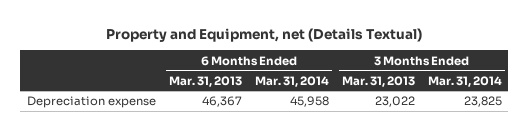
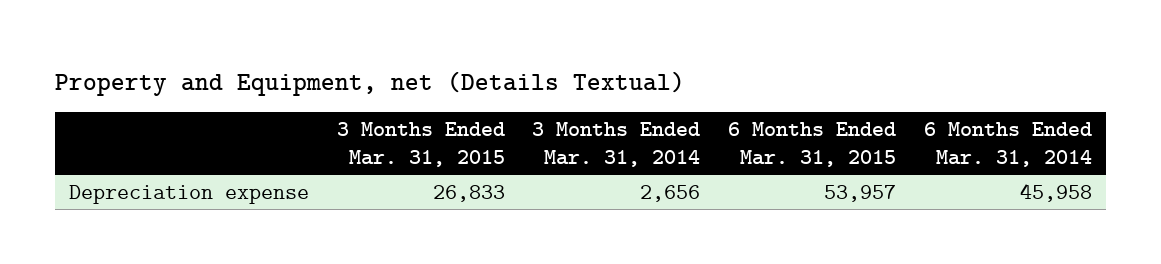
[168,75,242,87] Mar. 31, 2013 -> none
[341,75,415,87] Mar. 31, 2013 -> none
none -> [336,121,505,167] 3 Months Ended Mar. 31, 2015
none -> [728,121,897,167] 6 Months Ended Mar. 31, 2015
[463,96,502,108] 23,825 -> [640,184,701,202] 2,656

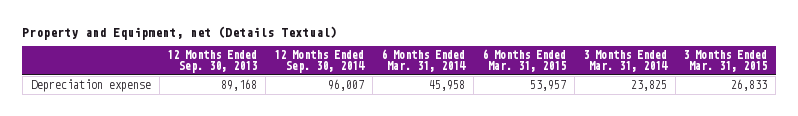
none -> [167,50,258,74] 12 Months Ended Sep. 30, 2013
none -> [274,50,366,74] 12 Months Ended Sep. 30, 2014
[640,184,701,202] 2,656 -> [630,80,667,92] 23,825

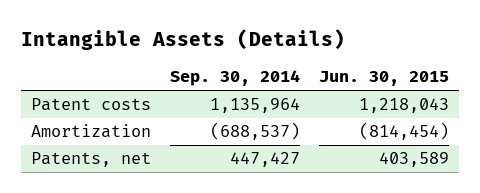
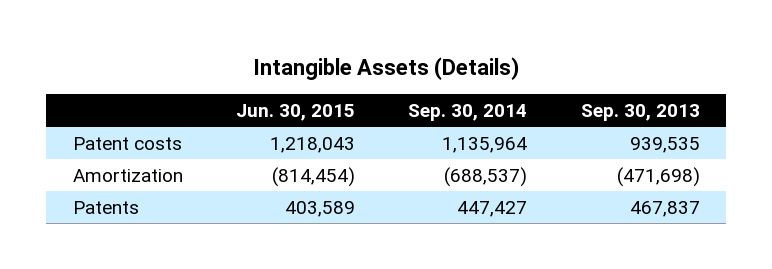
none -> [580,104,700,122] Sep. 30, 2013
[30,152,151,168] Patents, net -> [72,200,139,214] Patents

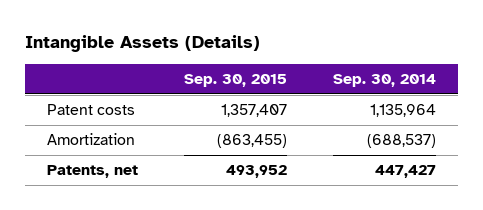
[235,104,355,122] Jun. 30, 2015 -> none
[580,104,700,122] Sep. 30, 2013 -> none
none -> [183,73,287,87] Sep. 30, 2015
[72,200,139,214] Patents -> [47,165,139,179] Patents, net

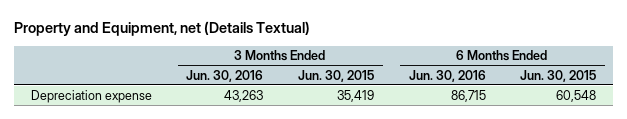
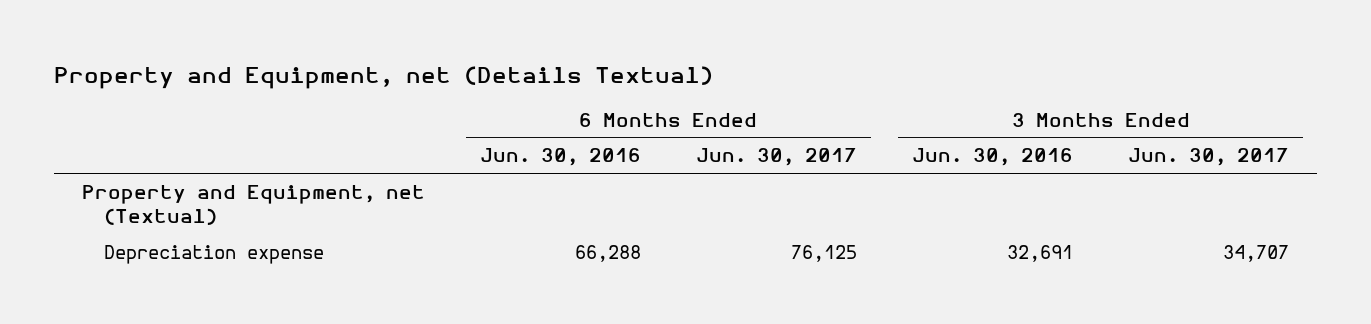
[297,69,374,82] Jun. 30, 2015 -> none
[520,69,597,82] Jun. 30, 2015 -> none
none -> [696,148,858,167] Jun. 30, 2017
none -> [1128,148,1290,167] Jun. 30, 2017
none -> [81,184,425,225] Property and Equipment, net (Textual)
[224,90,264,103] 43,263 -> [1007,244,1074,262] 32,691
[450,90,486,103] 86,715 -> [574,244,641,262] 66,288

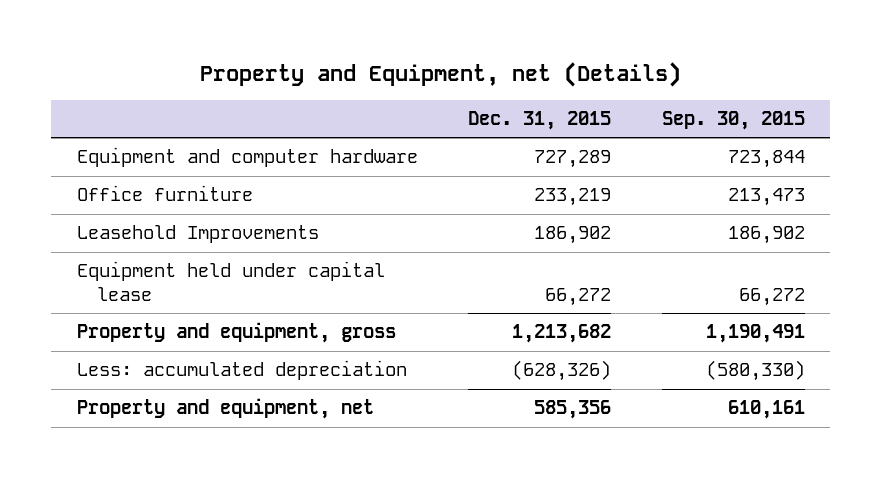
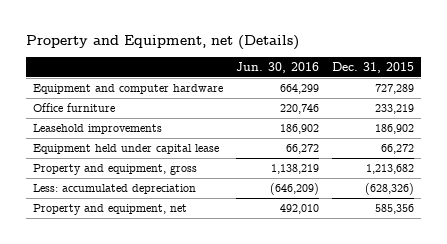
[661,111,805,131] Sep. 30, 2015 -> none
none -> [236,62,320,74] Jun. 30, 2016
[76,225,319,244] Leasehold Improvements -> [33,123,163,134] Leasehold improvements

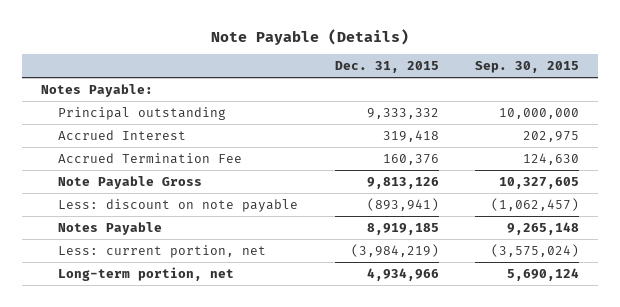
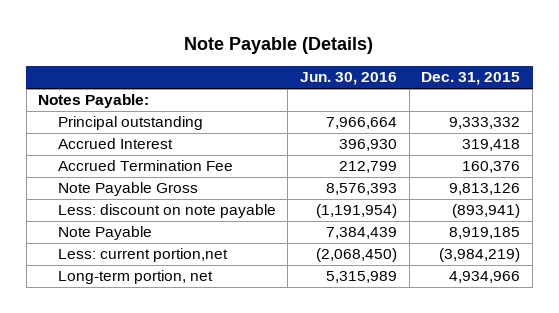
[475,61,580,74] Sep. 30, 2015 -> none
none -> [300,72,398,86] Jun. 30, 2016
[57,222,162,236] Notes Payable -> [57,226,152,241] Note Payable
[57,245,266,259] Less: current portion, net -> [57,248,228,263] Less: current portion,net

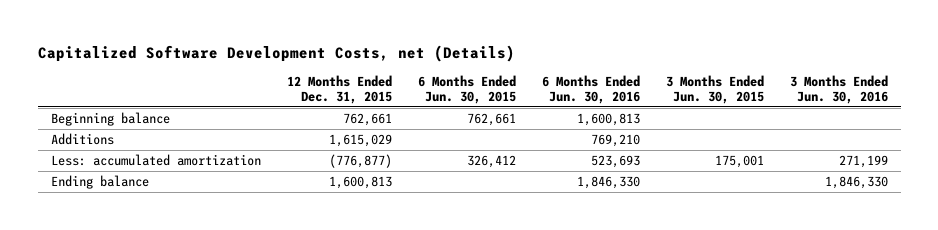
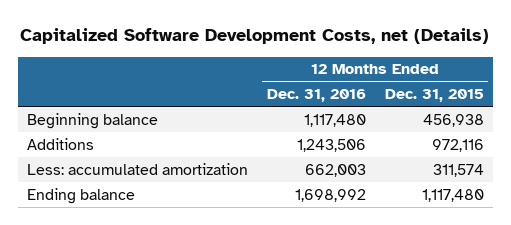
[417,74,516,104] 6 Months Ended Jun. 30, 2015 -> none
[541,74,640,104] 6 Months Ended Jun. 30, 2016 -> none
[665,74,764,104] 3 Months Ended Jun. 30, 2015 -> none
[789,74,888,104] 3 Months Ended Jun. 30, 2016 -> none
none -> [266,89,366,103] Dec. 31, 2016
[342,112,392,126] 762,661 -> [422,113,484,127] 456,938
[328,133,392,147] 1,615,029 -> [431,138,484,152] 972,116
[328,153,392,168] (776,877) -> [432,163,484,177] 311,574
[328,175,392,189] 1,600,813 -> [421,188,484,202] 1,117,480

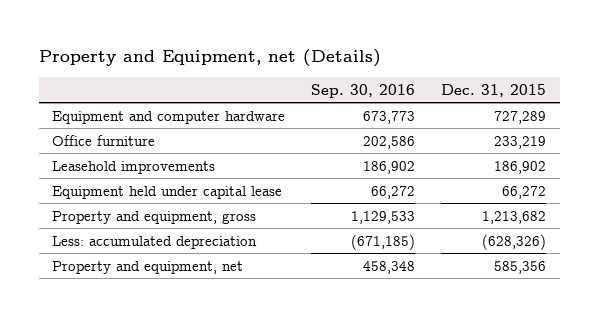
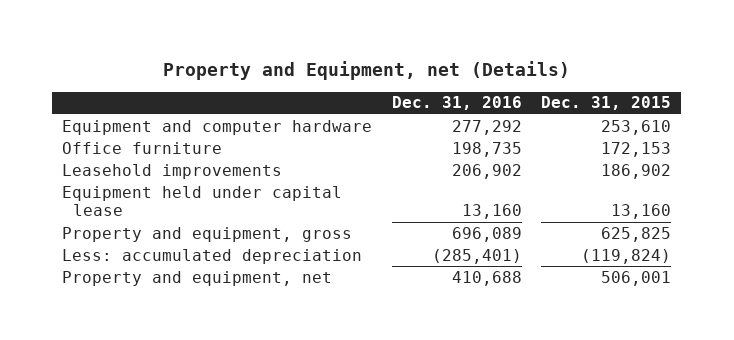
[311,83,416,98] Sep. 30, 2016 -> none
none -> [391,96,522,111] Dec. 31, 2016
[494,110,547,124] 727,289 -> [601,119,672,135] 253,610
[494,135,547,149] 233,219 -> [601,141,672,157] 172,153
[502,185,547,199] 66,272 -> [611,204,672,220] 13,160
[482,210,547,224] 1,213,682 -> [601,226,672,242] 625,825
[482,233,547,250] (628,326) -> [581,248,672,264] (119,824)
[494,260,547,274] 585,356 -> [601,270,672,286] 506,001

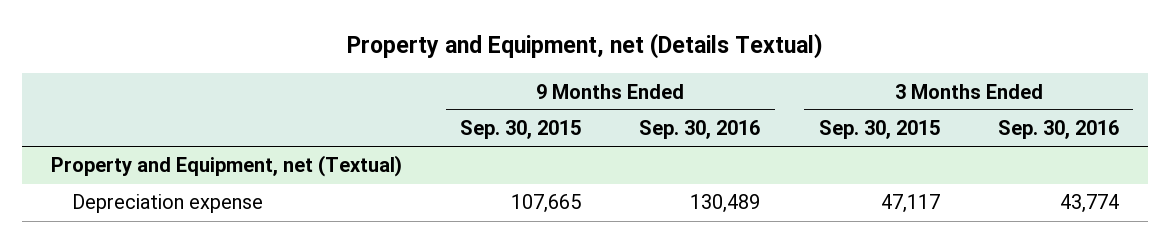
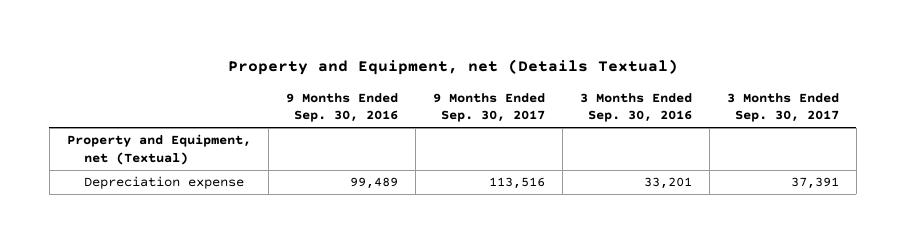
[460,120,582,140] Sep. 30, 2015 -> none
[818,120,940,140] Sep. 30, 2015 -> none
none -> [432,92,545,123] 9 Months Ended Sep. 30, 2017
none -> [726,92,839,123] 3 Months Ended Sep. 30, 2017
[690,194,761,214] 130,489 -> [349,177,398,190] 99,489
[1059,194,1119,214] 43,774 -> [643,177,692,190] 33,201

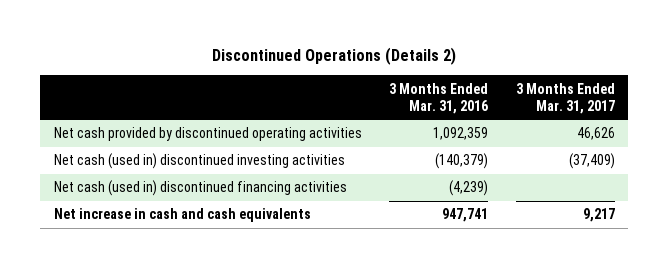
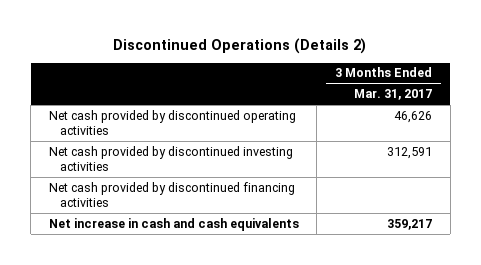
[389,82,489,114] 3 Months Ended Mar. 31, 2016 -> none
[53,153,345,170] Net cash (used in) discontinued investing activities -> [48,145,293,171] Net cash provided by discontinued investing activities
[568,153,615,170] (37,409) -> [387,146,433,159] 312,591
[53,180,347,197] Net cash (used in) discontinued financing activities -> [48,181,295,207] Net cash provided by discontinued financing activities
[582,208,615,223] 9,217 -> [387,218,433,230] 359,217

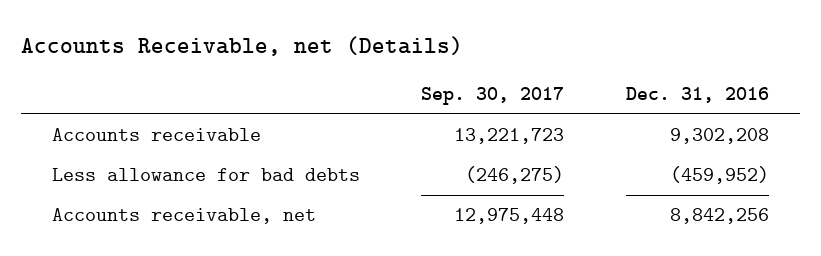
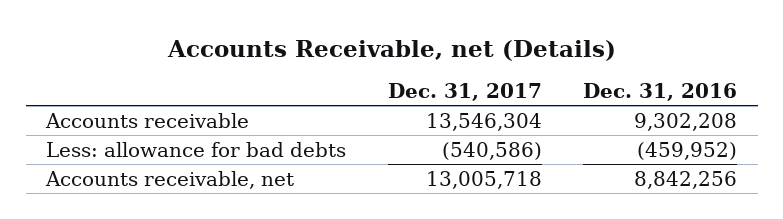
[421,86,565,105] Sep. 30, 2017 -> none
none -> [387,82,542,101] Dec. 31, 2017
[51,168,360,182] Less allowance for bad debts -> [46,141,347,157] Less: allowance for bad debts

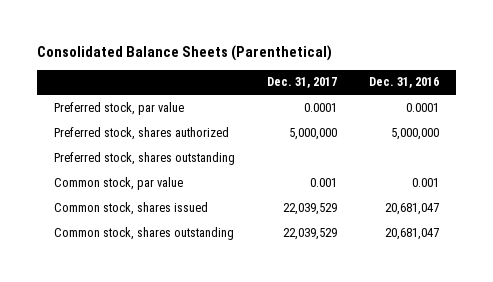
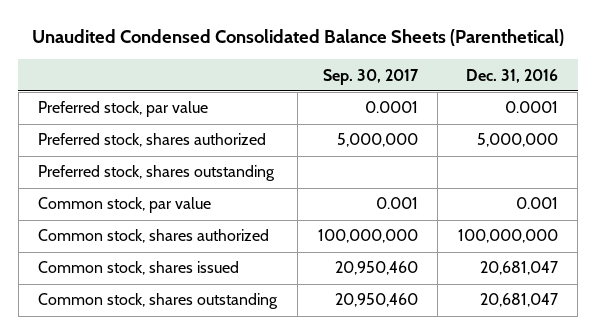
[37,44,333,61] Consolidated Balance Sheets (Parenthetical) -> [32,29,565,47] Unaudited Condensed Consolidated Balance Sheets (Parenthetical)
[266,77,337,89] Dec. 31, 2017 -> none
none -> [322,68,419,85] Sep. 30, 2017
none -> [38,229,270,244] Common stock, shares authorized

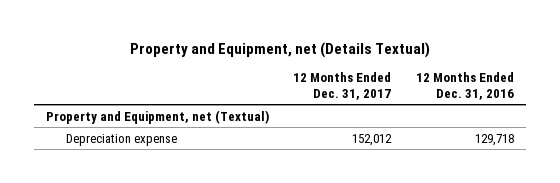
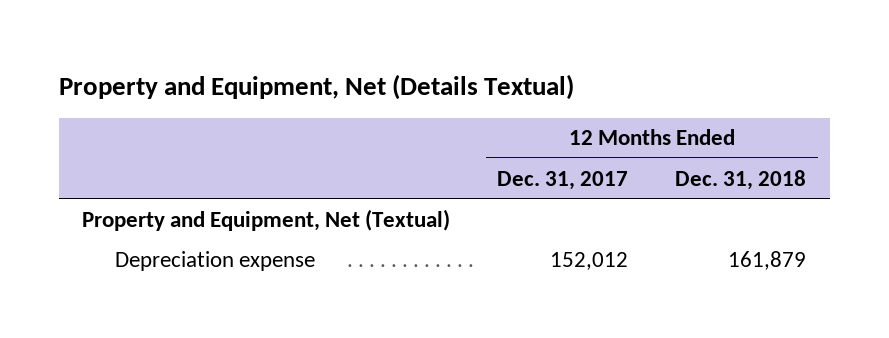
[129,41,430,58] Property and Equipment, net (Details Textual) -> [59,73,575,100] Property and Equipment, Net (Details Textual)
[415,72,514,101] 12 Months Ended Dec. 31, 2016 -> none
none -> [675,169,807,190] Dec. 31, 2018
[45,109,269,124] Property and Equipment, net (Textual) -> [82,208,451,231] Property and Equipment, Net (Textual)

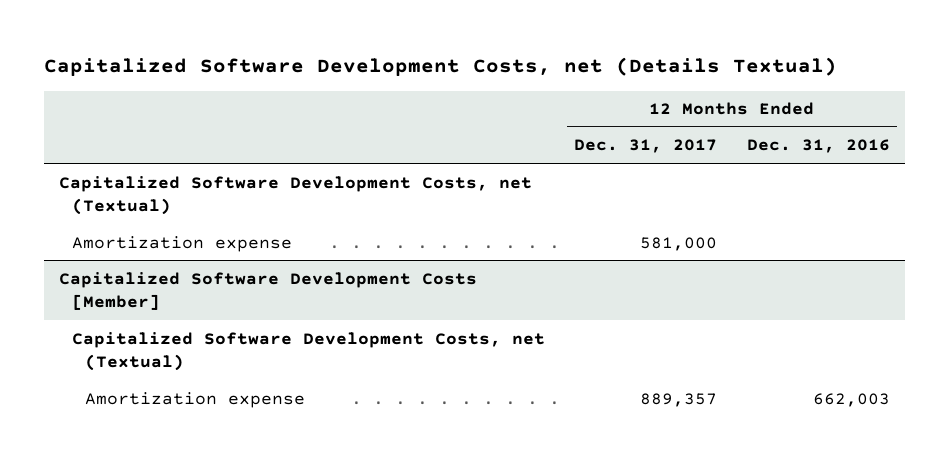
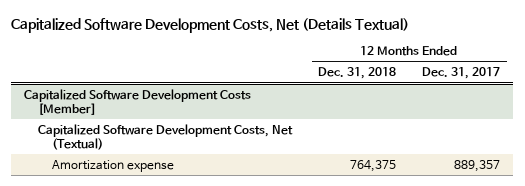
[43,57,837,77] Capitalized Software Development Costs, net (Details Textual) -> [11,18,410,34] Capitalized Software Development Costs, Net (Details Textual)
[746,139,890,154] Dec. 31, 2016 -> none
none -> [318,67,397,80] Dec. 31, 2018
[58,175,532,216] Capitalized Software Development Costs, net (Textual) -> none
[71,235,292,252] Amortization expense -> none
[71,331,545,372] Capitalized Software Development Costs, net (Textual) -> [38,123,294,150] Capitalized Software Development Costs, Net (Textual)

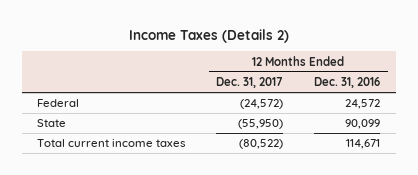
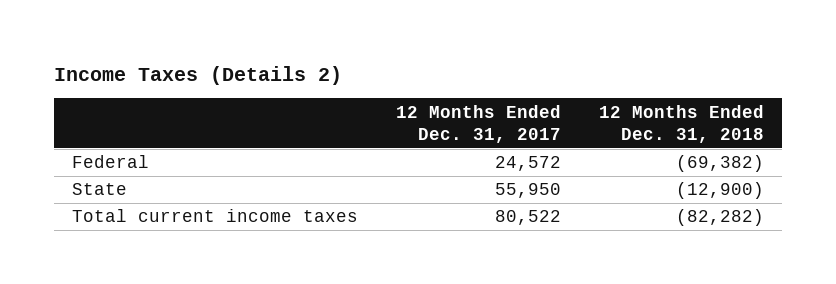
[314,77,381,89] Dec. 31, 2016 -> none
none -> [598,104,764,144] 12 Months Ended Dec. 31, 2018
[240,99,284,110] (24,572) -> [494,156,561,172] 24,572
[238,119,284,130] (55,950) -> [494,183,561,199] 55,950
[239,139,284,150] (80,522) -> [494,210,561,226] 80,522

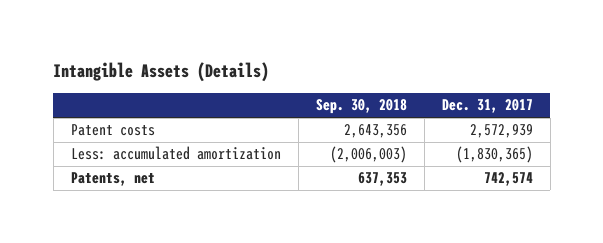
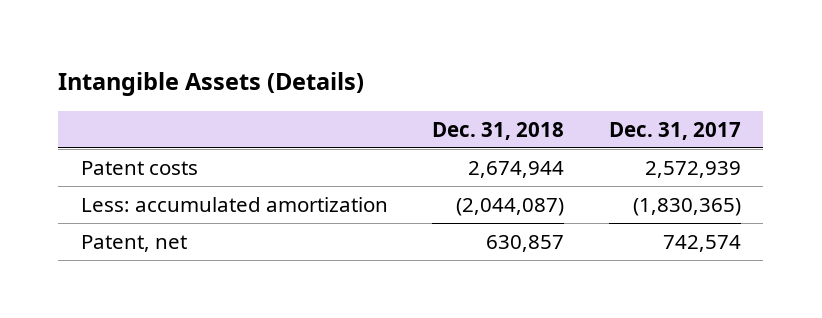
[315,99,407,115] Sep. 30, 2018 -> none
none -> [432,121,565,140] Dec. 31, 2018
[70,172,155,187] Patents, net -> [80,234,187,252] Patent, net

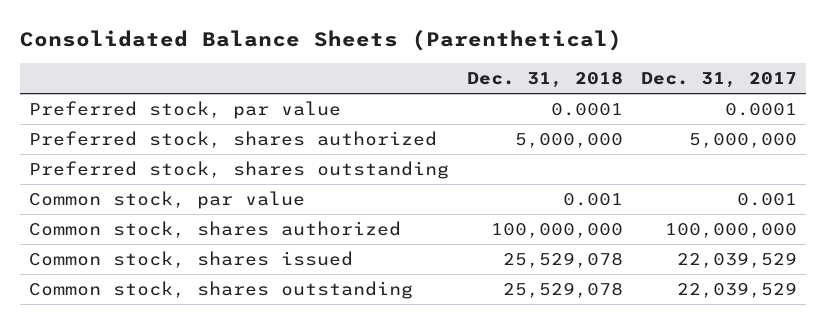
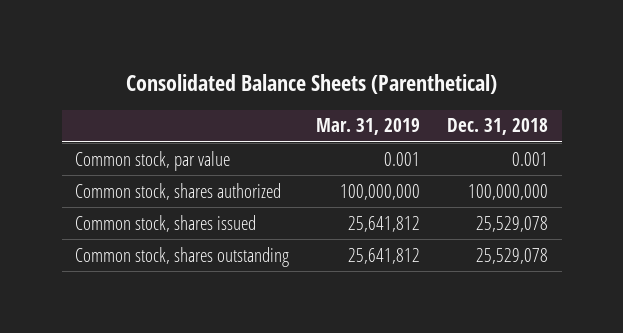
[640,72,797,89] Dec. 31, 2017 -> none
none -> [316,118,421,136] Mar. 31, 2019
[28,101,341,120] Preferred stock, par value -> none
[28,131,437,149] Preferred stock, shares authorized -> none
[28,161,449,180] Preferred stock, shares outstanding -> none

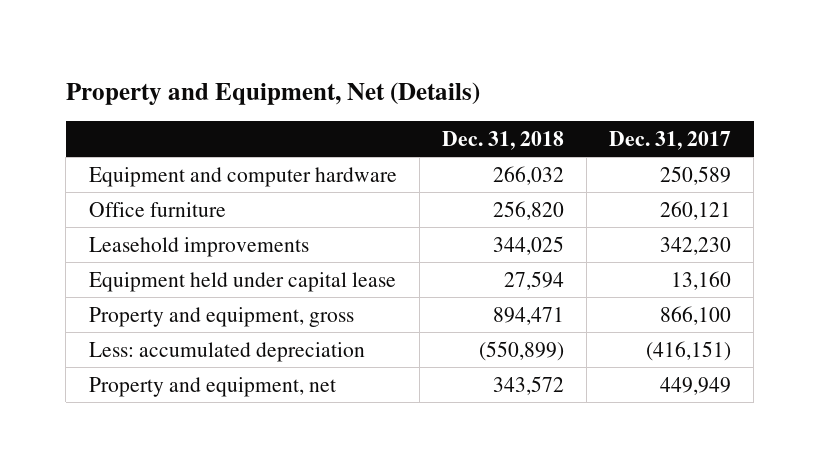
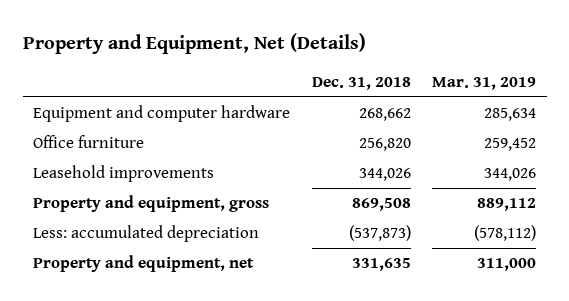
[609,130,732,150] Dec. 31, 2017 -> none
none -> [431,76,536,90] Mar. 31, 2019
[492,165,564,185] 266,032 -> [358,108,411,122] 268,662
[88,271,396,292] Equipment held under capital lease -> none
[492,235,564,255] 344,025 -> [358,168,411,182] 344,026
[492,306,564,325] 894,471 -> [351,198,411,212] 869,508
[478,340,564,361] (550,899) -> [348,225,411,242] (537,873)
[492,375,564,395] 343,572 -> [351,258,411,272] 331,635

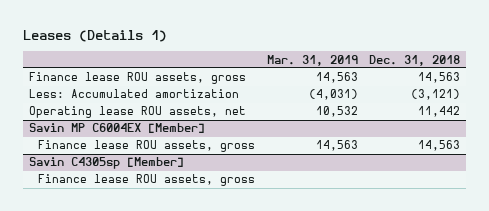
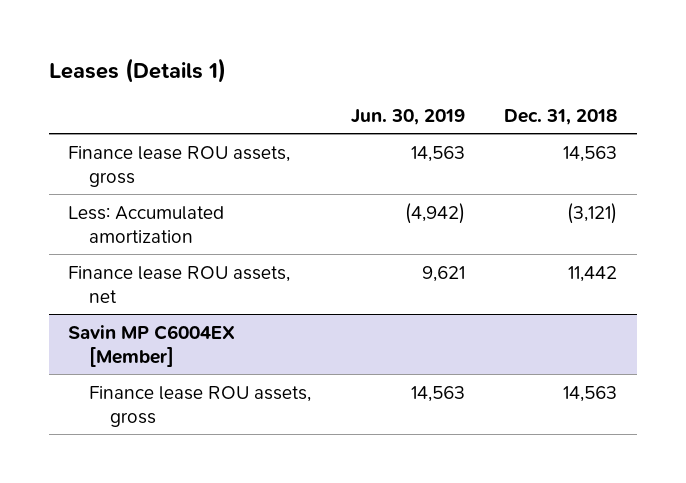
[266,54,358,66] Mar. 31, 2019 -> none
none -> [350,108,465,125] Jun. 30, 2019
[28,106,246,119] Operating lease ROU assets, net -> [68,265,291,303] Finance lease ROU assets, net
[28,157,184,170] Savin C4305sp [Member] -> none
[38,174,256,187] Finance lease ROU assets, gross -> none

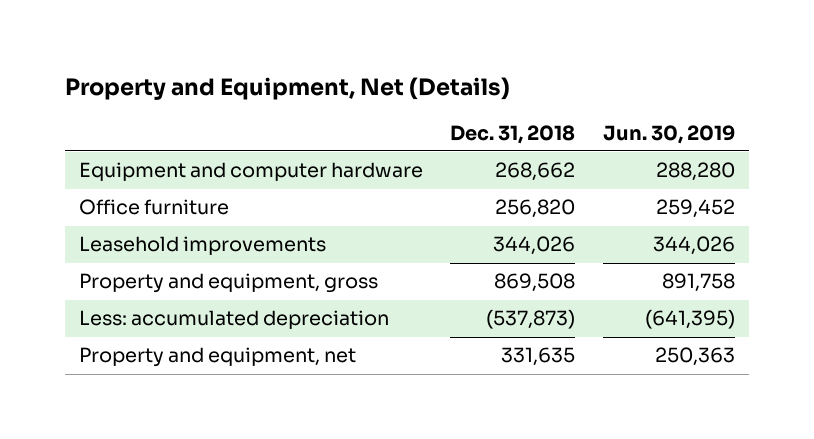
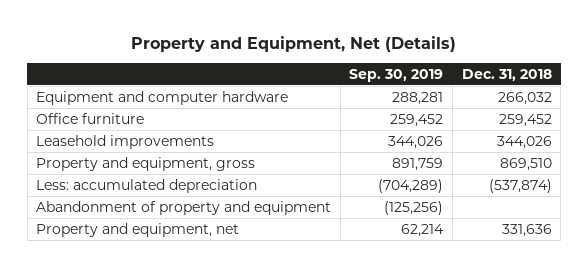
[603,124,736,144] Jun. 30, 2019 -> none
none -> [349,68,444,82] Sep. 30, 2019
[495,162,576,182] 268,662 -> [497,91,552,105] 266,032
[495,199,576,219] 256,820 -> [498,113,552,127] 259,452
[494,273,576,293] 869,508 -> [499,157,552,171] 869,510
[486,309,576,330] (537,873) -> [488,178,552,193] (537,874)
none -> [36,200,332,215] Abandonment of property and equipment
[501,347,576,367] 331,635 -> [501,223,552,237] 331,636

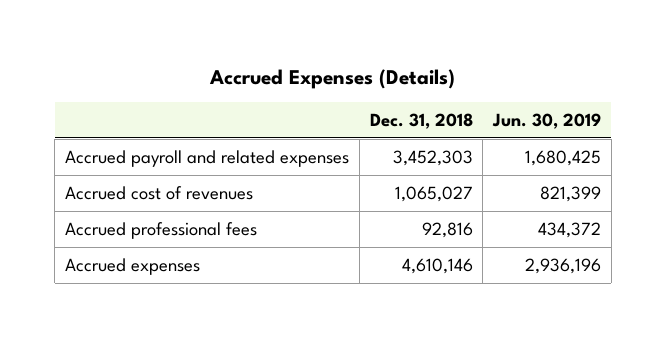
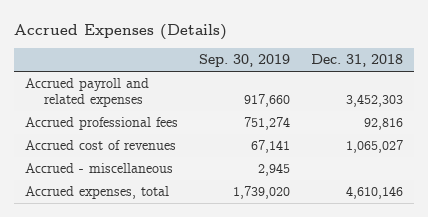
[492,113,602,130] Jun. 30, 2019 -> none
none -> [199,54,291,68] Sep. 30, 2019
[65,186,254,201] Accrued cost of revenues -> [24,140,176,151] Accrued cost of revenues
none -> [24,163,173,174] Accrued - miscellaneous
[65,258,201,276] Accrued expenses -> [24,186,169,200] Accrued expenses, total

